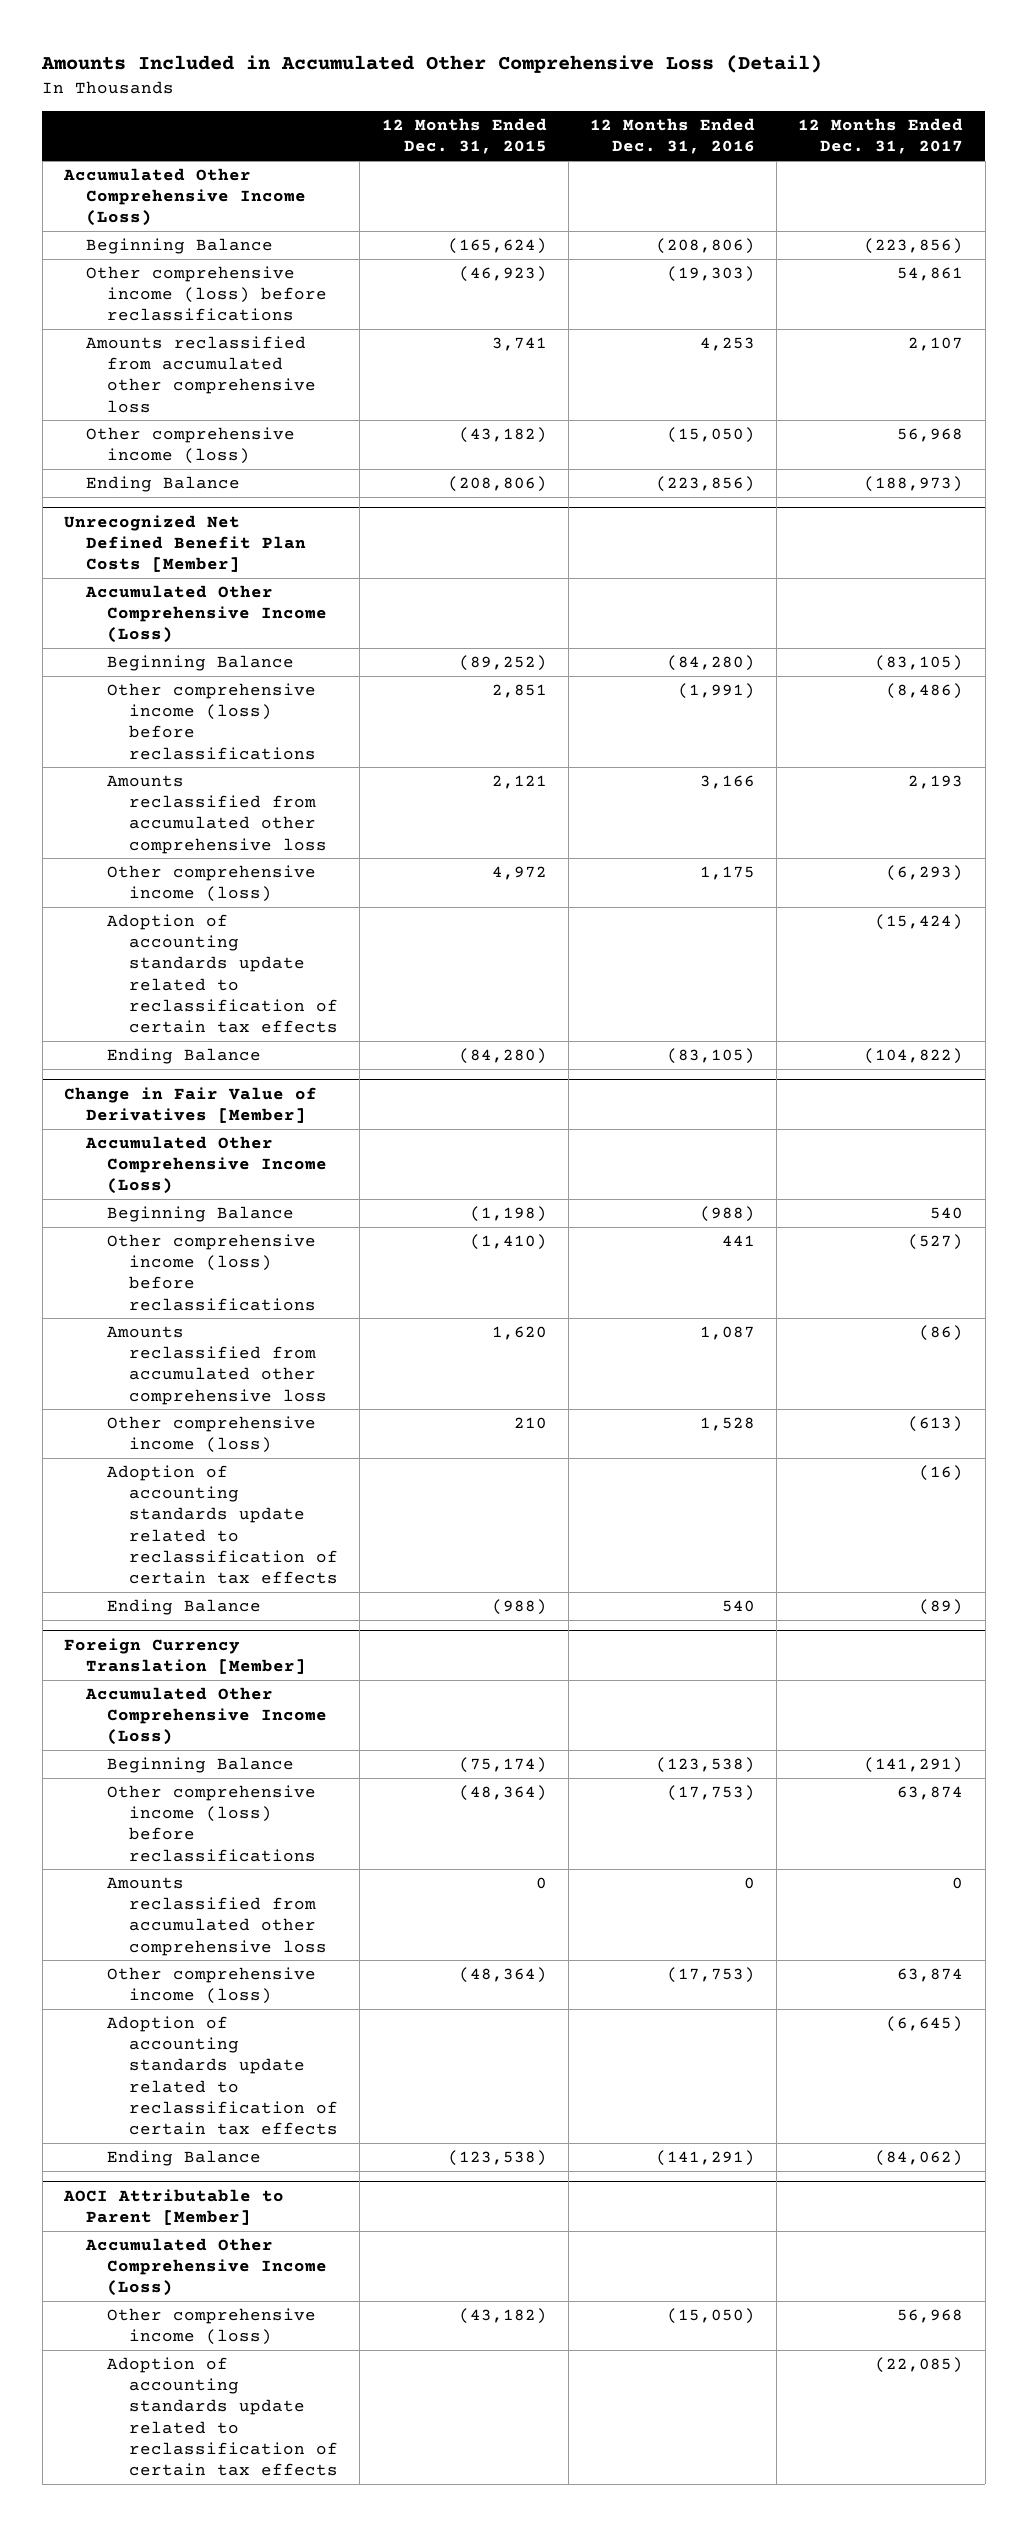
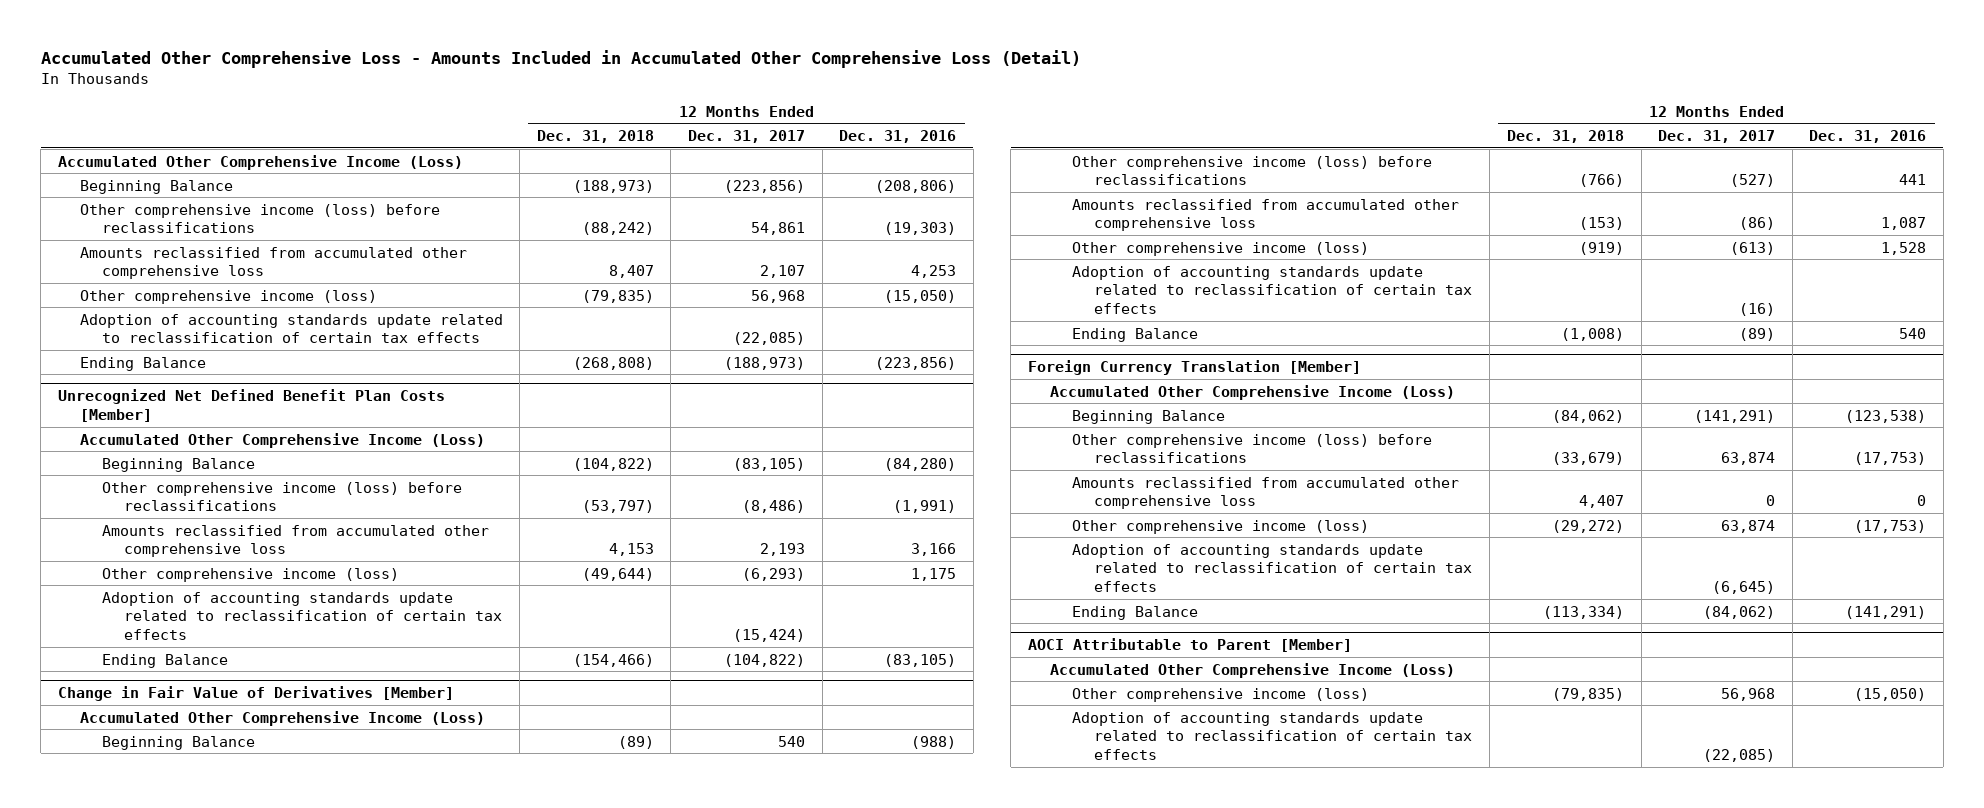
[41,55,823,74] Amounts Included in Accumulated Other Comprehensive Loss (Detail) -> [40,49,1081,68] Accumulated Other Comprehensive Loss - Amounts Included in Accumulated Other Comprehensive Loss (Detail)
[381,118,547,155] 12 Months Ended Dec. 31, 2015 -> none
none -> [536,130,654,144] Dec. 31, 2018
none -> [79,313,503,344] Adoption of accounting standards update related to reclassification of certain tax effects

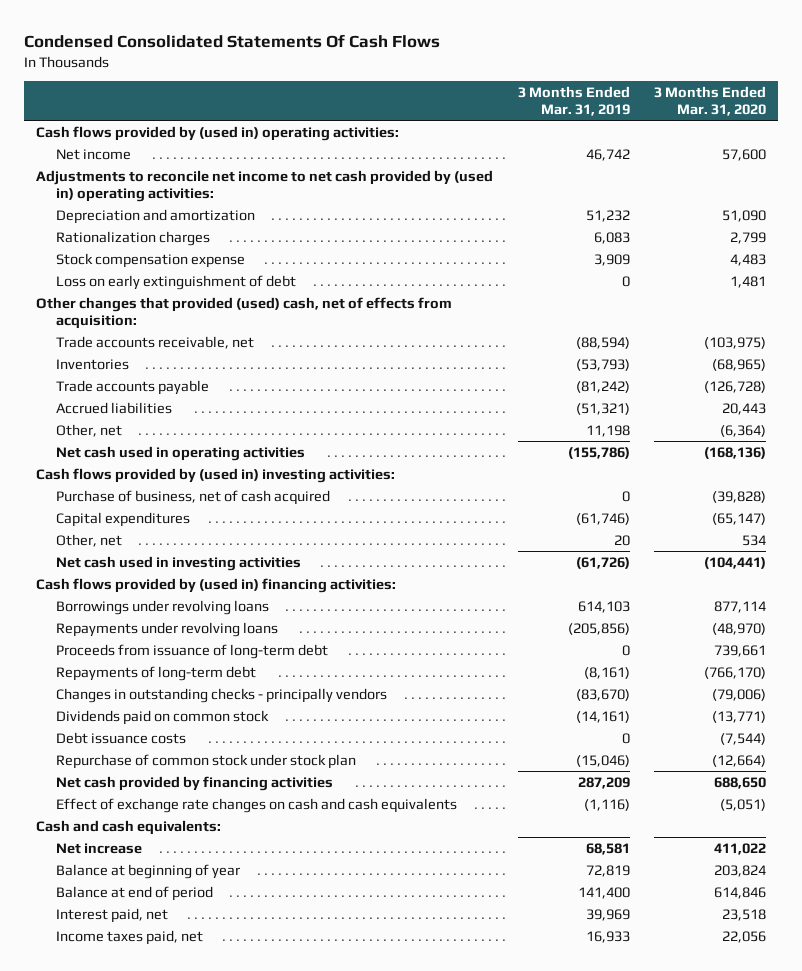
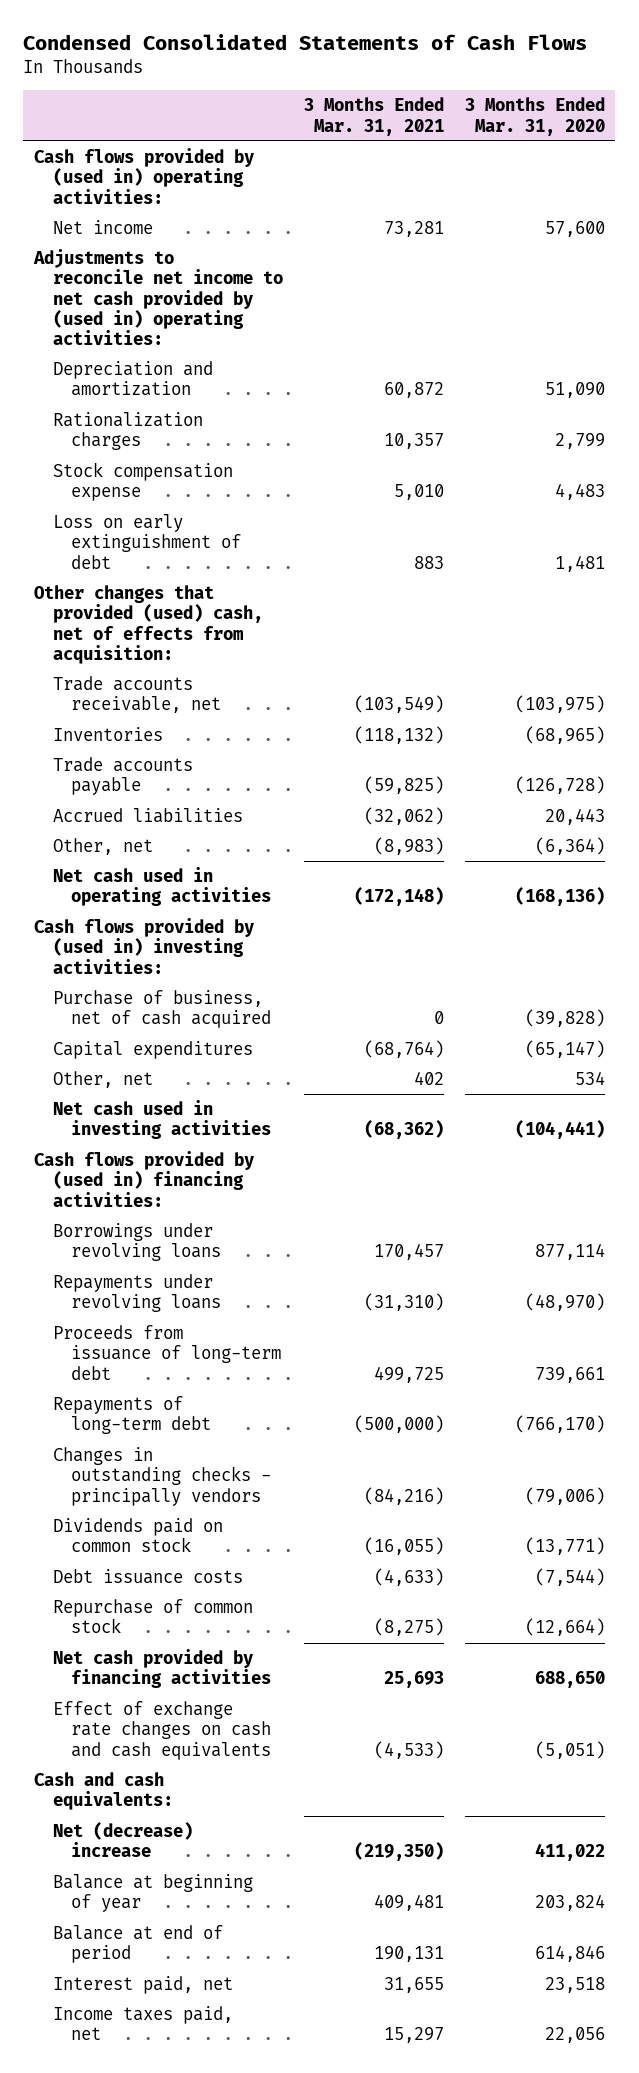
[24,34,441,49] Condensed Consolidated Statements Of Cash Flows -> [23,33,588,50] Condensed Consolidated Statements of Cash Flows
[517,85,630,117] 3 Months Ended Mar. 31, 2019 -> none
none -> [303,97,444,136] 3 Months Ended Mar. 31, 2021
[56,753,357,769] Repurchase of common stock under stock plan -> [52,1599,253,1634] Repurchase of common stock
[56,842,143,854] Net increase -> [52,1822,193,1858] Net (decrease) increase

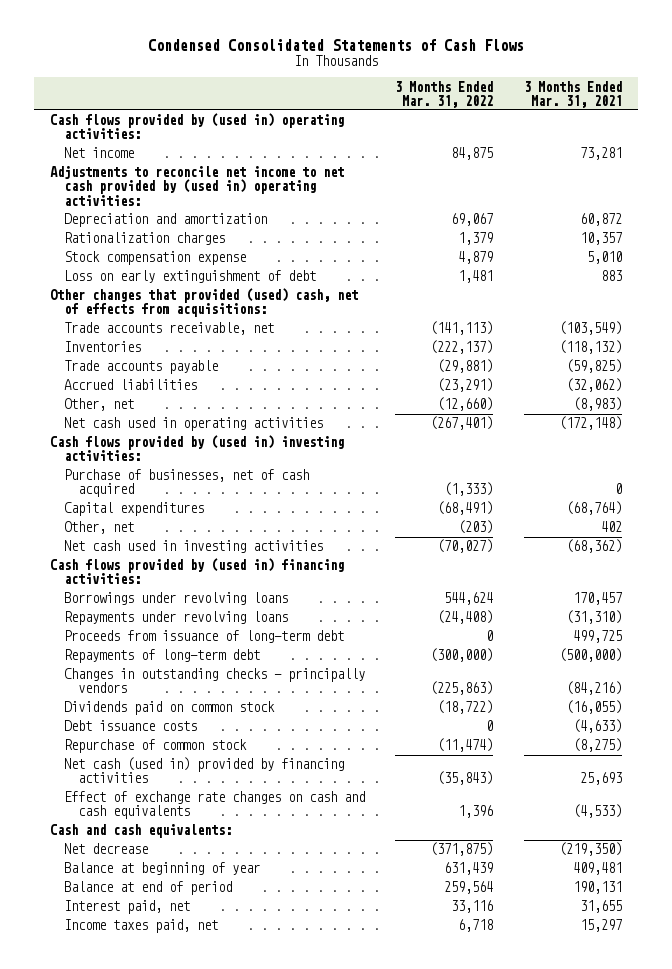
[464,97,605,136] 3 Months Ended Mar. 31, 2020 -> none
none -> [395,80,494,108] 3 Months Ended Mar. 31, 2022
[33,585,263,664] Other changes that provided (used) cash, net of effects from acquisition: -> [49,288,358,318] Other changes that provided (used) cash, net of effects from acquisitions:
[52,990,272,1029] Purchase of business, net of cash acquired -> [63,469,309,498] Purchase of businesses, net of cash acquired
[52,1649,272,1689] Net cash provided by financing activities -> [63,757,344,784] Net cash (used in) provided by financing activities
[52,1822,193,1858] Net (decrease) increase -> [63,843,148,855] Net decrease

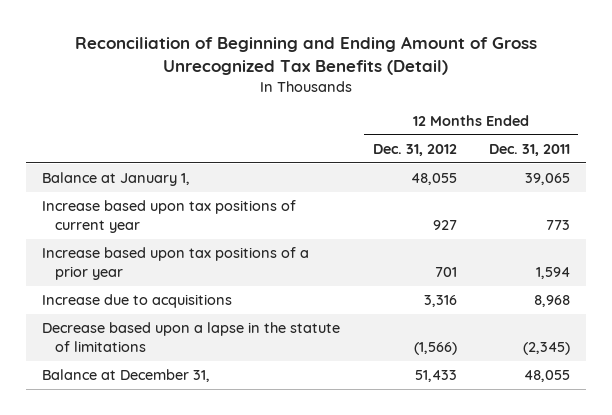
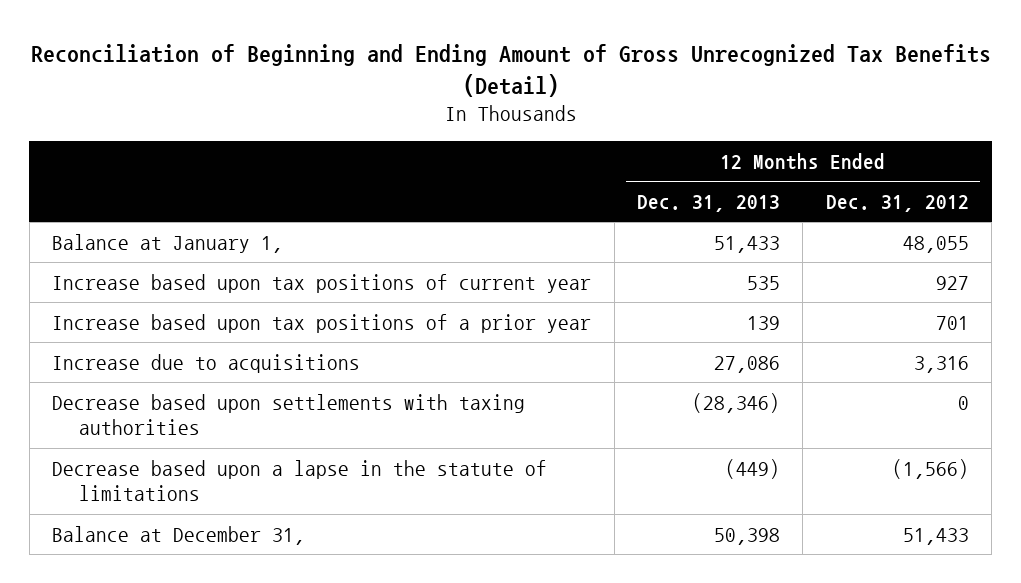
[488,143,570,156] Dec. 31, 2011 -> none
none -> [637,194,781,212] Dec. 31, 2013
none -> [52,393,526,436] Decrease based upon settlements with taxing authorities

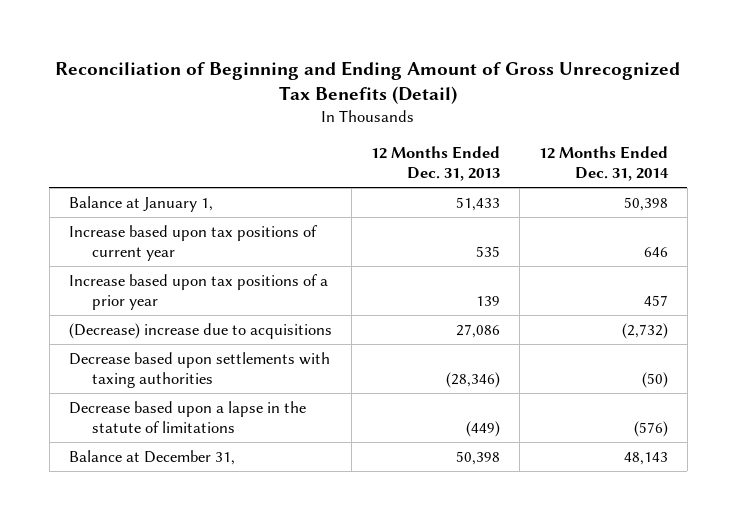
[825,194,969,212] Dec. 31, 2012 -> none
none -> [538,146,669,182] 12 Months Ended Dec. 31, 2014
[52,353,361,373] Increase due to acquisitions -> [68,322,332,339] (Decrease) increase due to acquisitions

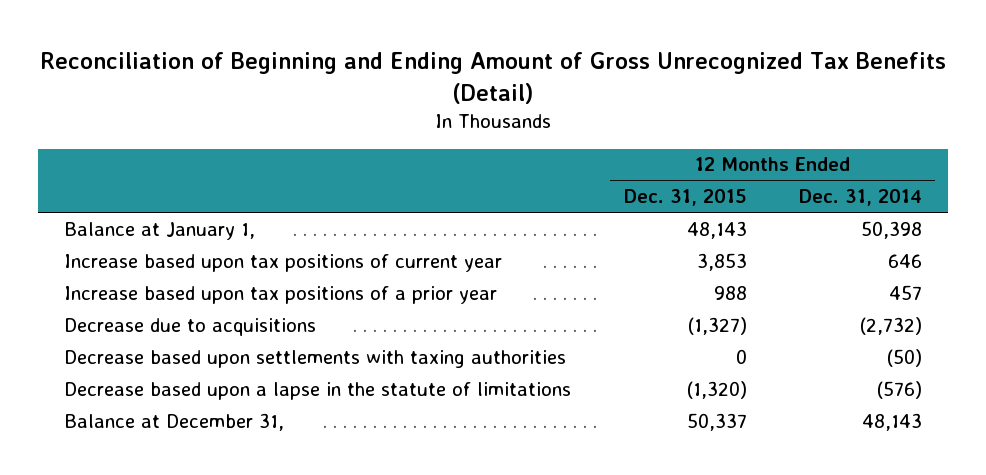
[370,146,500,182] 12 Months Ended Dec. 31, 2013 -> none
none -> [623,189,747,207] Dec. 31, 2015
[68,322,332,339] (Decrease) increase due to acquisitions -> [64,317,317,336] Decrease due to acquisitions

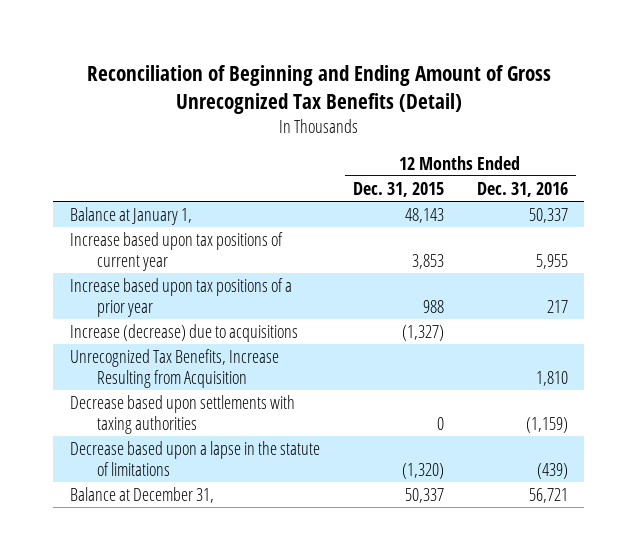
[799,189,923,207] Dec. 31, 2014 -> none
none -> [476,181,568,197] Dec. 31, 2016
[64,317,317,336] Decrease due to acquisitions -> [69,323,298,342] Increase (decrease) due to acquisitions
none -> [69,348,279,388] Unrecognized Tax Benefits, Increase Resulting from Acquisition

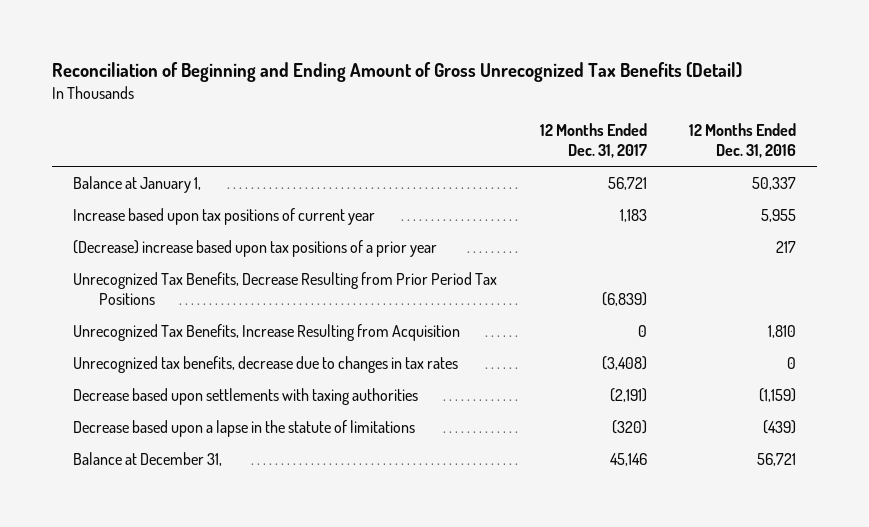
[352,181,444,197] Dec. 31, 2015 -> none
none -> [539,123,647,159] 12 Months Ended Dec. 31, 2017
[69,323,298,342] Increase (decrease) due to acquisitions -> none
[69,277,292,317] Increase based upon tax positions of a prior year -> [73,239,438,257] (Decrease) increase based upon tax positions of a prior year
none -> [73,271,498,305] Unrecognized Tax Benefits, Decrease Resulting from Prior Period Tax Positions
none -> [73,355,459,373] Unrecognized tax benefits, decrease due to changes in tax rates

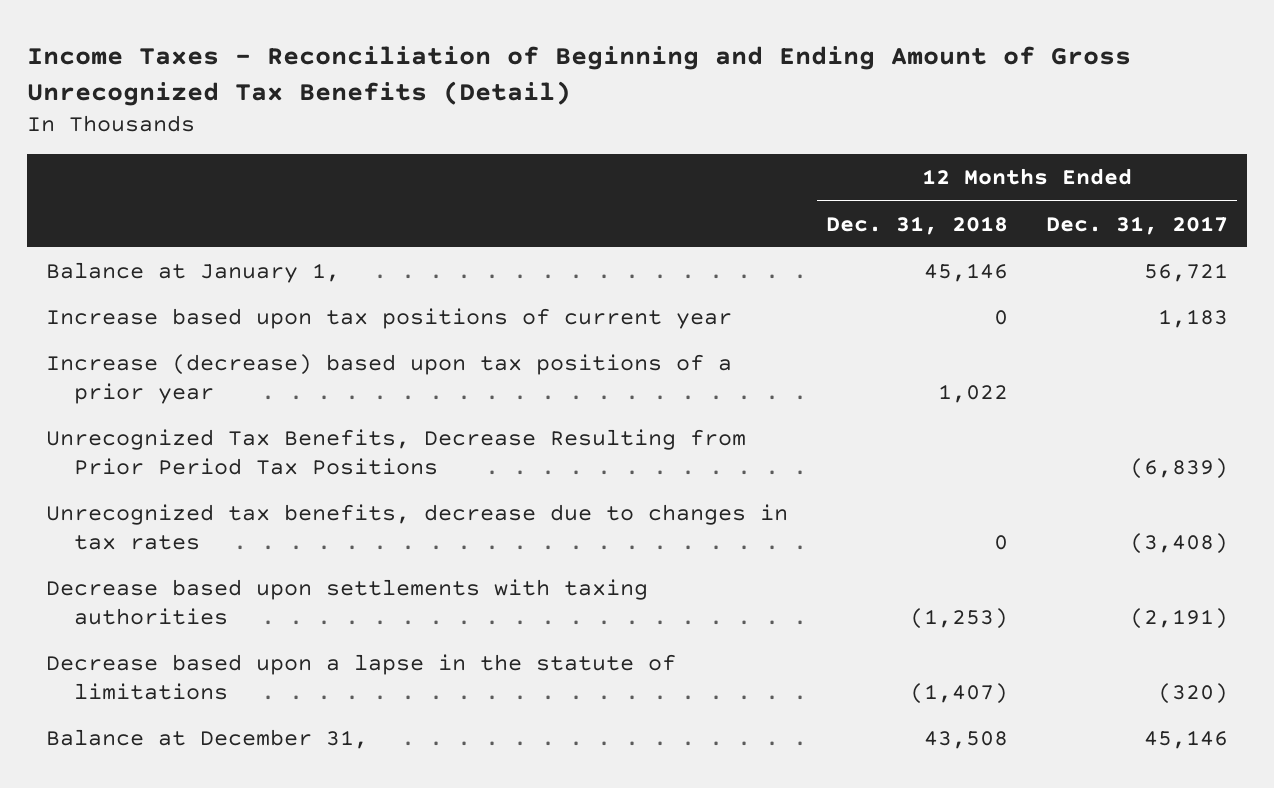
[52,62,743,83] Reconciliation of Beginning and Ending Amount of Gross Unrecognized Tax Benefits (Detail) -> [27,45,1132,106] Income Taxes - Reconciliation of Beginning and Ending Amount of Gross Unrecognized Tax Benefits (Detail)
[688,123,796,159] 12 Months Ended Dec. 31, 2016 -> none
none -> [826,215,1009,235] Dec. 31, 2018
[73,239,438,257] (Decrease) increase based upon tax positions of a prior year -> [46,354,733,404] Increase (decrease) based upon tax positions of a prior year
[73,323,461,341] Unrecognized Tax Benefits, Increase Resulting from Acquisition -> none

